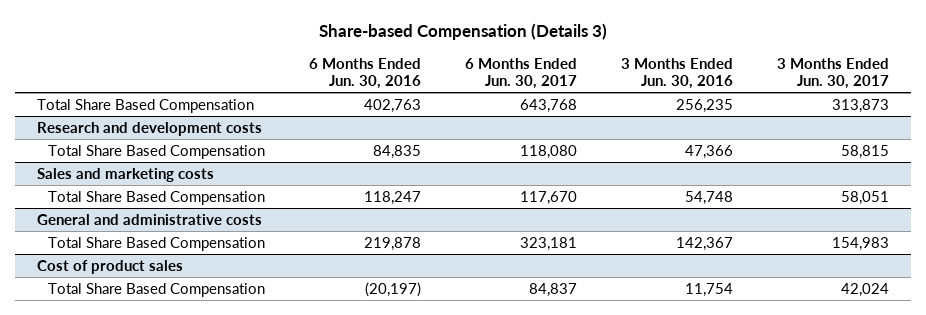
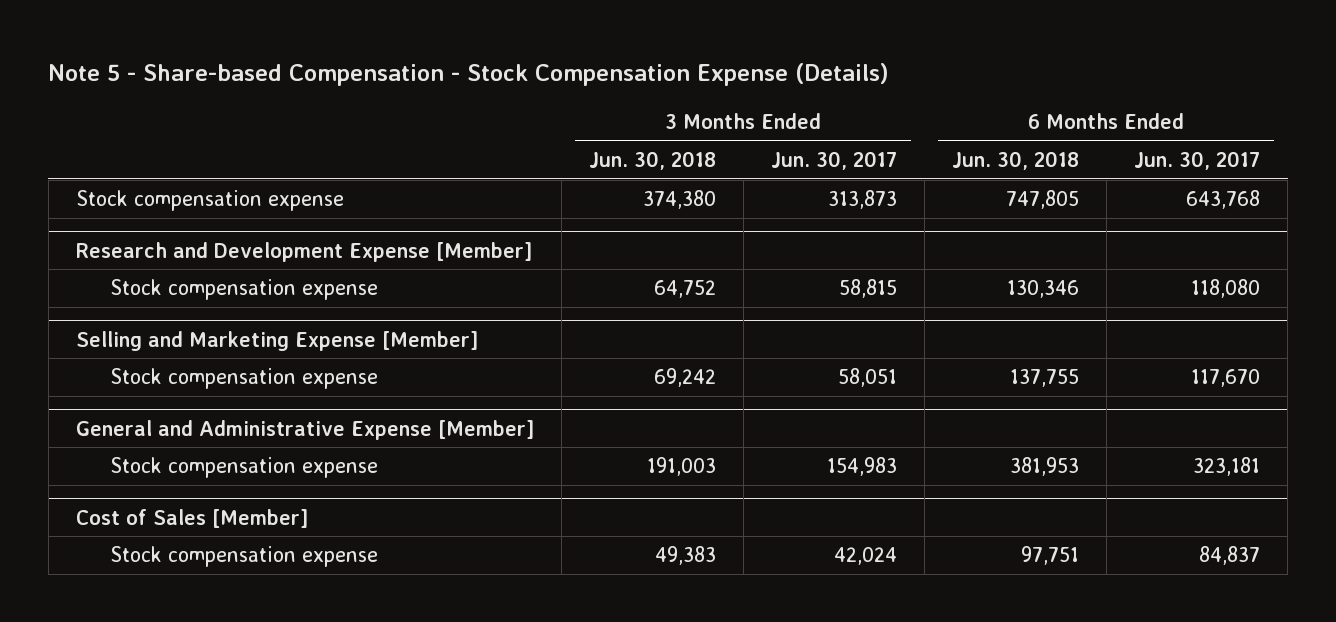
[318,23,607,41] Share-based Compensation (Details 3) -> [48,63,890,87] Note 5 - Share-based Compensation - Stock Compensation Expense (Details)
[309,57,422,90] 6 Months Ended Jun. 30, 2016 -> none
[621,57,734,90] 3 Months Ended Jun. 30, 2016 -> none
none -> [588,150,716,170] Jun. 30, 2018
none -> [952,150,1080,170] Jun. 30, 2018
[36,98,254,113] Total Share Based Compensation -> [75,190,344,212] Stock compensation expense
[36,121,262,136] Research and development costs -> [75,241,532,262] Research and Development Expense [Member]
[48,144,266,159] Total Share Based Compensation -> [109,279,378,301] Stock compensation expense
[36,167,214,182] Sales and marketing costs -> [75,330,478,351] Selling and Marketing Expense [Member]
[48,190,266,205] Total Share Based Compensation -> [109,368,378,390] Stock compensation expense
[36,213,262,225] General and administrative costs -> [75,419,534,440] General and Administrative Expense [Member]
[48,236,266,251] Total Share Based Compensation -> [109,457,378,479] Stock compensation expense
[36,259,183,274] Cost of product sales -> [75,508,308,528] Cost of Sales [Member]
[48,282,266,297] Total Share Based Compensation -> [109,546,378,568] Stock compensation expense

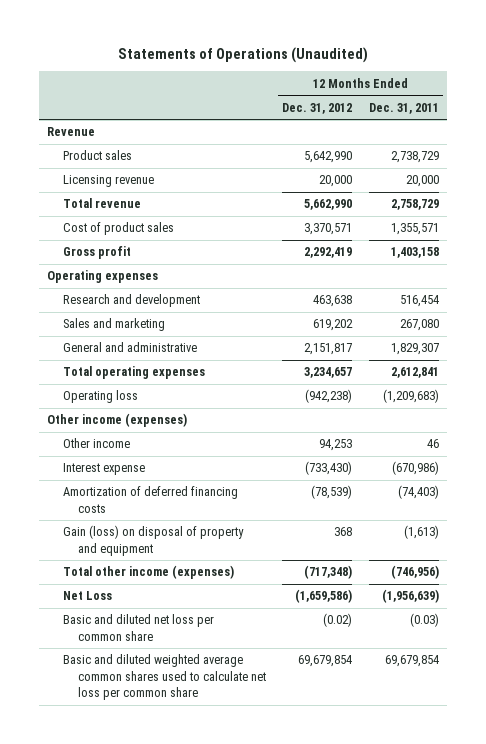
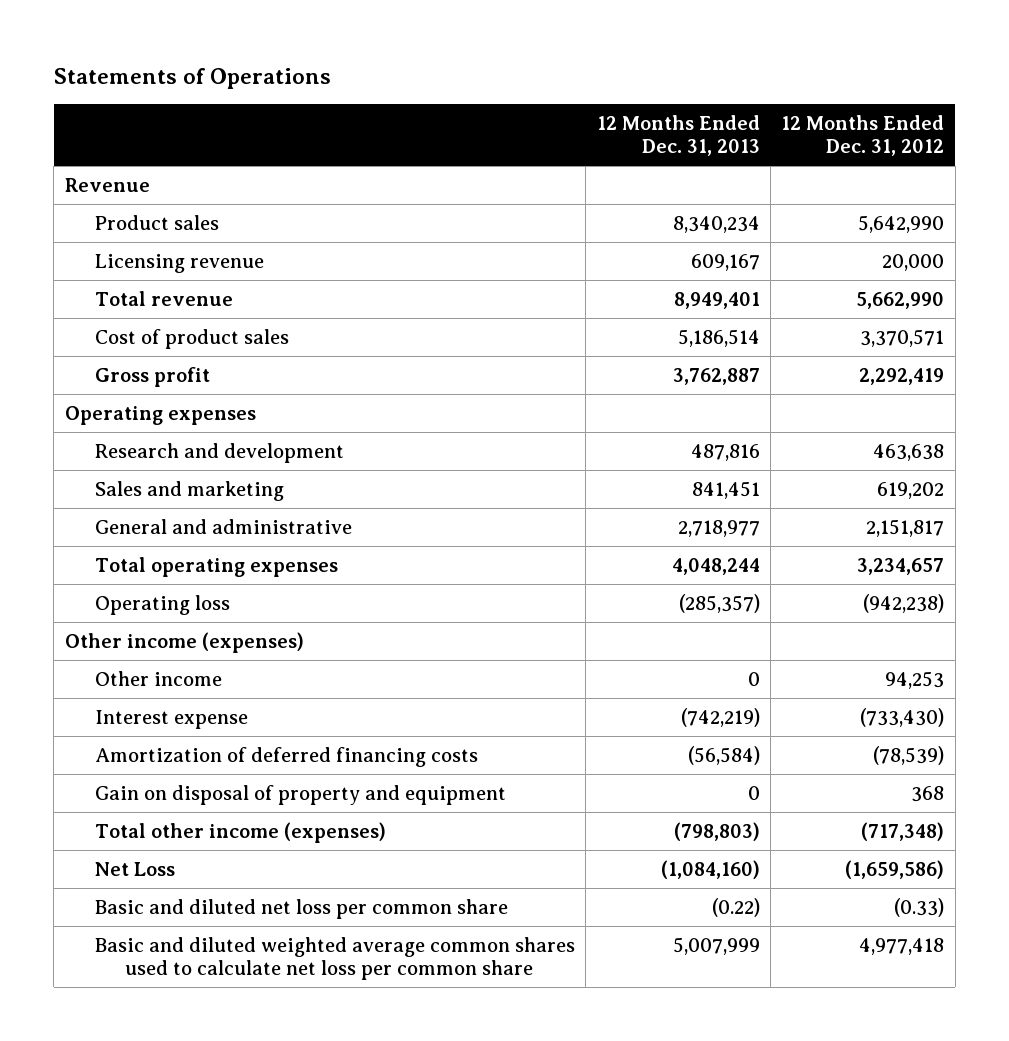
[118,46,369,63] Statements of Operations (Unaudited) -> [53,68,331,90] Statements of Operations
[368,102,439,114] Dec. 31, 2011 -> none
none -> [596,114,760,157] 12 Months Ended Dec. 31, 2013
[62,525,244,556] Gain (loss) on disposal of property and equipment -> [94,784,506,805] Gain on disposal of property and equipment
[323,613,353,628] (0.02) -> [894,897,945,917] (0.33)
[298,655,353,668] 69,679,854 -> [859,937,945,955] 4,977,418

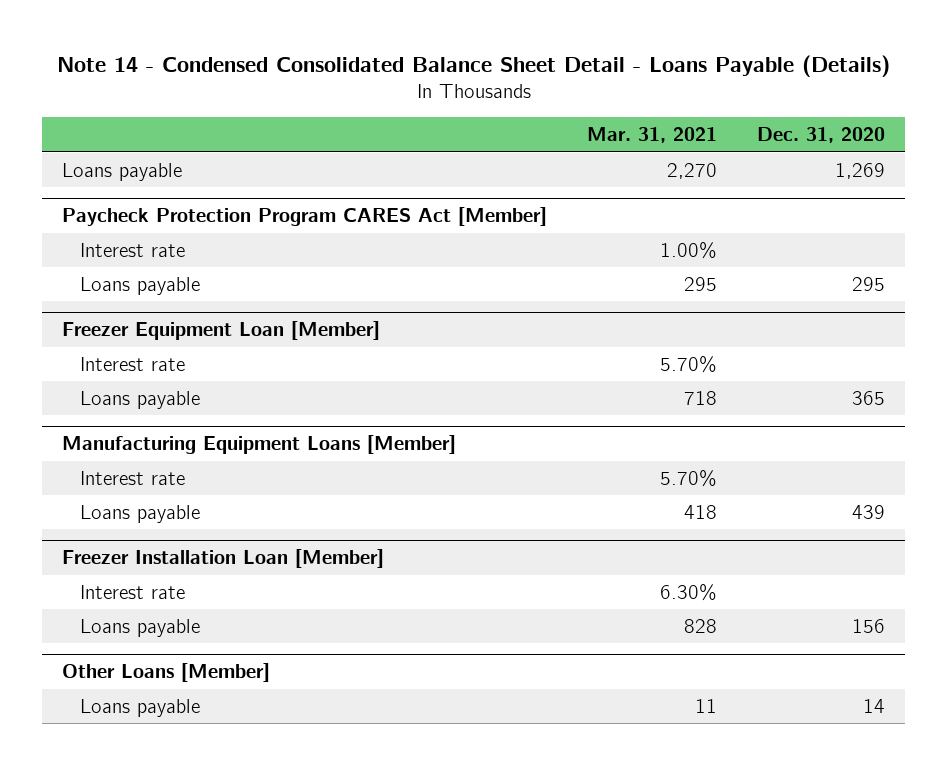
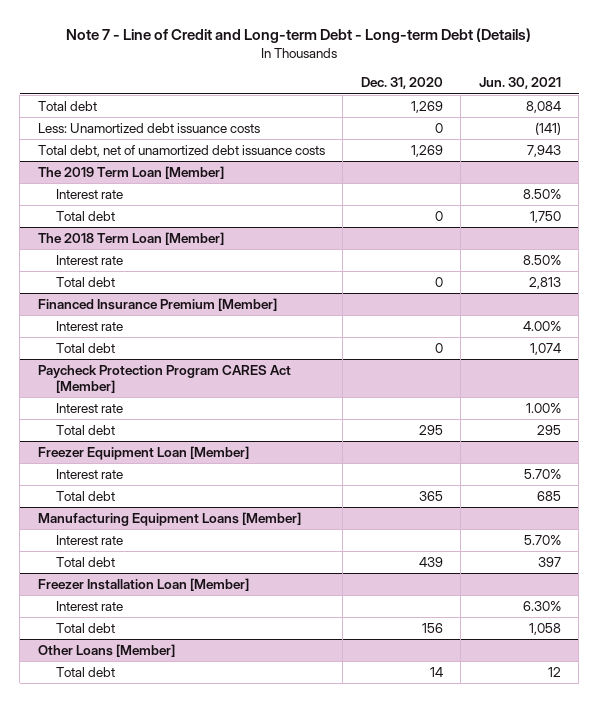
[56,55,890,78] Note 14 - Condensed Consolidated Balance Sheet Detail - Loans Payable (Details) -> [66,28,532,44] Note 7 - Line of Credit and Long-term Debt - Long-term Debt (Details)
[587,127,718,144] Mar. 31, 2021 -> none
none -> [478,77,561,90] Jun. 30, 2021
none -> [37,100,97,111] Total debt
none -> [37,122,260,133] Less: Unamortized debt issuance costs
[62,162,183,181] Loans payable -> [37,144,325,157] Total debt, net of unamortized debt issuance costs
none -> [37,165,224,179] The 2019 Term Loan [Member]
none -> [56,188,124,199] Interest rate
none -> [56,210,116,221] Total debt
none -> [37,231,224,245] The 2018 Term Loan [Member]
none -> [56,254,124,265] Interest rate
none -> [56,276,116,287] Total debt
none -> [37,297,277,311] Financed Insurance Premium [Member]
none -> [56,320,124,331] Interest rate
none -> [56,342,116,353] Total debt
[80,276,201,295] Loans payable -> [56,424,116,435] Total debt
[80,390,201,409] Loans payable -> [56,490,116,501] Total debt
[80,504,201,523] Loans payable -> [56,556,116,567] Total debt
[80,618,201,637] Loans payable -> [56,622,116,633] Total debt
[80,698,201,717] Loans payable -> none
none -> [56,666,116,677] Total debt

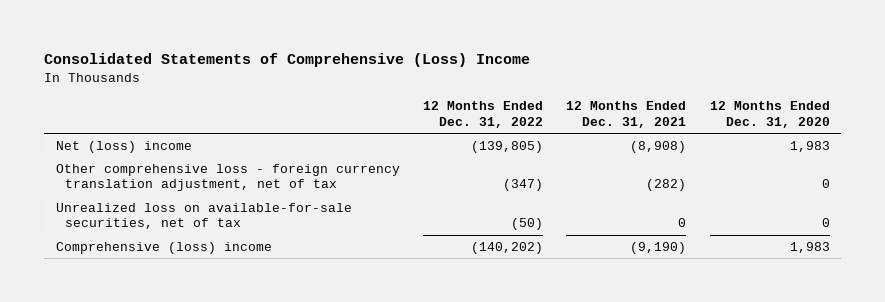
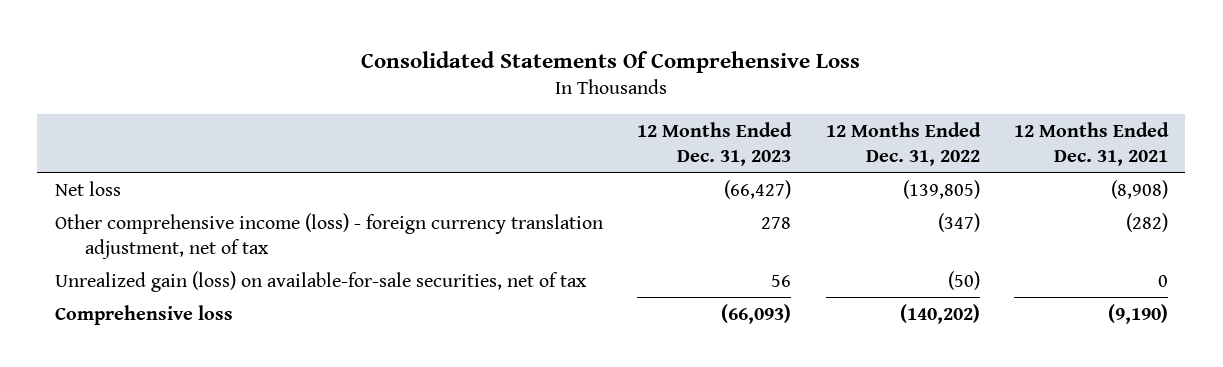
[44,53,531,68] Consolidated Statements of Comprehensive (Loss) Income -> [361,50,861,73] Consolidated Statements Of Comprehensive Loss
[709,101,830,128] 12 Months Ended Dec. 31, 2020 -> none
none -> [637,121,793,166] 12 Months Ended Dec. 31, 2023
[55,140,192,153] Net (loss) income -> [54,180,121,196] Net loss
[55,163,400,192] Other comprehensive loss - foreign currency translation adjustment, net of tax -> [54,212,603,259] Other comprehensive income (loss) - foreign currency translation adjustment, net of tax
[55,202,352,230] Unrealized loss on available-for-sale securities, net of tax -> [54,270,587,292] Unrealized gain (loss) on available-for-sale securities, net of tax
[55,241,272,254] Comprehensive (loss) income -> [54,304,233,325] Comprehensive loss

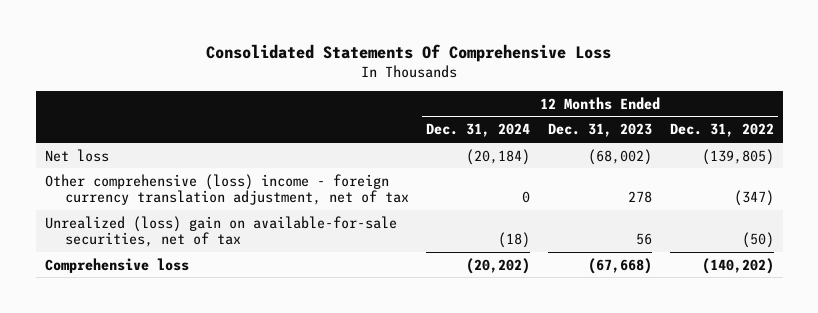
[1014,121,1170,166] 12 Months Ended Dec. 31, 2021 -> none
none -> [426,123,531,138] Dec. 31, 2024
[724,179,792,199] (66,427) -> [588,148,653,165] (68,002)
[54,212,603,259] Other comprehensive income (loss) - foreign currency translation adjustment, net of tax -> [44,173,409,206] Other comprehensive (loss) income - foreign currency translation adjustment, net of tax
[54,270,587,292] Unrealized gain (loss) on available-for-sale securities, net of tax -> [44,215,397,248] Unrealized (loss) gain on available-for-sale securities, net of tax
[721,303,792,324] (66,093) -> [588,257,653,274] (67,668)

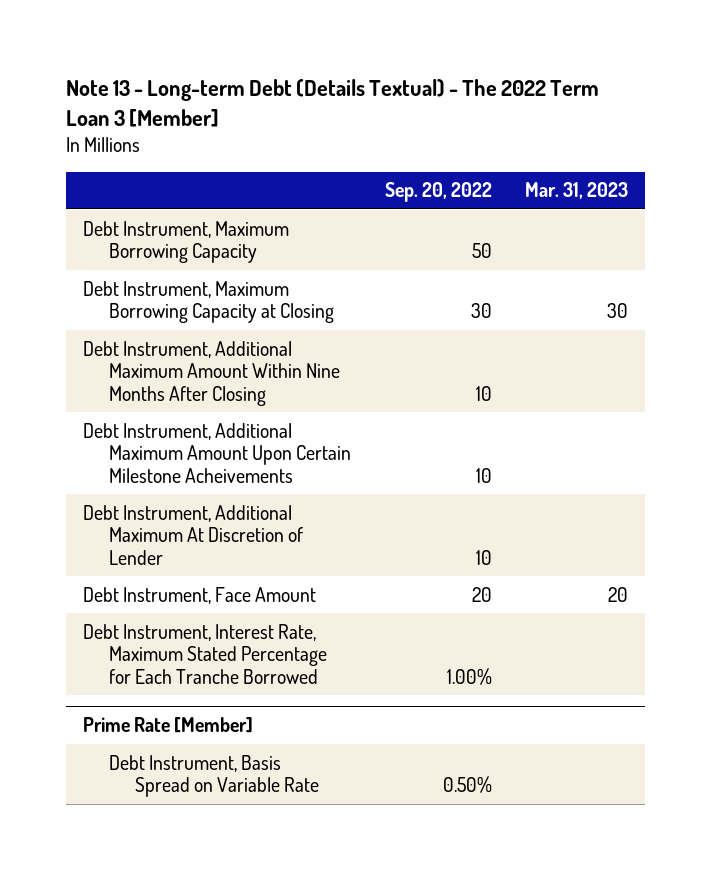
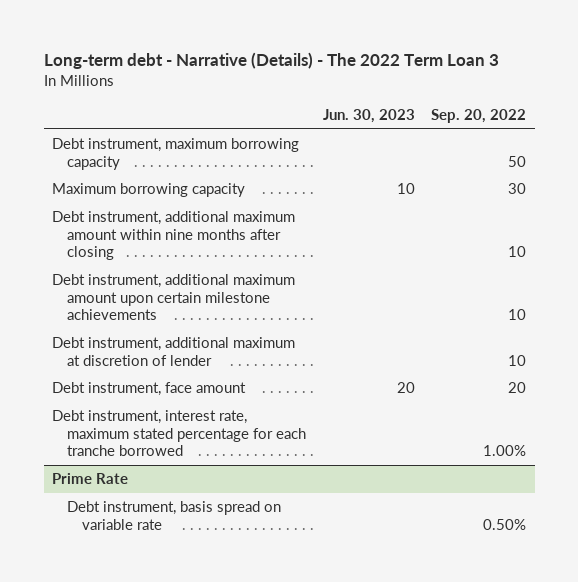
[66,79,600,128] Note 13 - Long-term Debt (Details Textual) - The 2022 Term Loan 3 [Member] -> [43,52,499,70] Long-term debt - Narrative (Details) - The 2022 Term Loan 3
[524,182,628,200] Mar. 31, 2023 -> none
none -> [322,108,415,123] Jun. 30, 2023
[83,220,290,264] Debt Instrument, Maximum Borrowing Capacity -> [51,138,299,170] Debt instrument, maximum borrowing capacity
[83,280,335,324] Debt Instrument, Maximum Borrowing Capacity at Closing -> [51,183,245,198] Maximum borrowing capacity
[83,340,341,406] Debt Instrument, Additional Maximum Amount Within Nine Months After Closing -> [51,211,295,261] Debt instrument, additional maximum amount within nine months after closing
[83,422,352,483] Debt Instrument, Additional Maximum Amount Upon Certain Milestone Acheivements -> [51,274,295,321] Debt instrument, additional maximum amount upon certain milestone achievements
[83,504,304,565] Debt Instrument, Additional Maximum At Discretion of Lender -> [51,337,295,366] Debt instrument, additional maximum at discretion of lender
[83,586,317,604] Debt Instrument, Face Amount -> [51,382,246,397] Debt instrument, face amount
[83,623,328,684] Debt Instrument, Interest Rate, Maximum Stated Percentage for Each Tranche Borrowed -> [51,410,307,457] Debt instrument, interest rate, maximum stated percentage for each tranche borrowed
[83,717,254,734] Prime Rate [Member] -> [51,473,128,485] Prime Rate
[109,754,320,798] Debt Instrument, Basis Spread on Variable Rate -> [67,501,282,530] Debt instrument, basis spread on variable rate

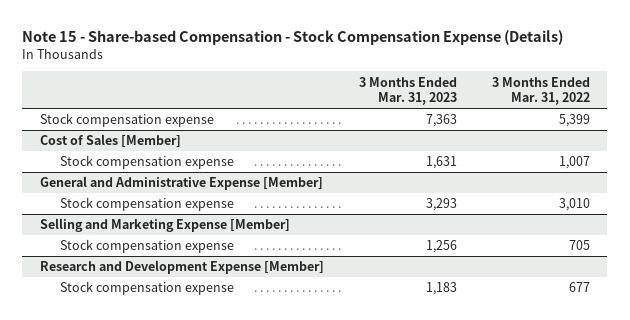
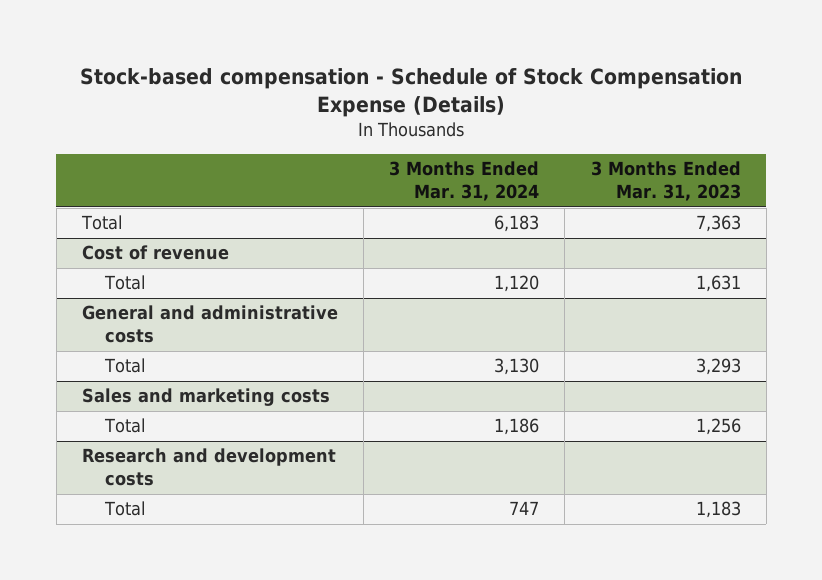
[22,29,564,45] Note 15 - Share-based Compensation - Stock Compensation Expense (Details) -> [80,67,743,117] Stock-based compensation - Schedule of Stock Compensation Expense (Details)
[491,76,590,106] 3 Months Ended Mar. 31, 2022 -> none
none -> [389,161,540,202] 3 Months Ended Mar. 31, 2024
[39,113,214,128] Stock compensation expense -> [80,215,123,231] Total
[39,134,181,148] Cost of Sales [Member] -> [81,245,229,261] Cost of revenue
[59,155,234,170] Stock compensation expense -> [104,275,147,291] Total
[39,176,323,191] General and Administrative Expense [Member] -> [81,305,338,344] General and administrative costs
[59,197,234,212] Stock compensation expense -> [104,358,147,374] Total
[39,218,290,233] Selling and Marketing Expense [Member] -> [81,388,330,407] Sales and marketing costs
[59,239,234,254] Stock compensation expense -> [104,418,147,434] Total
[39,260,324,275] Research and Development Expense [Member] -> [81,448,336,487] Research and development costs
[59,281,234,296] Stock compensation expense -> [104,501,147,517] Total

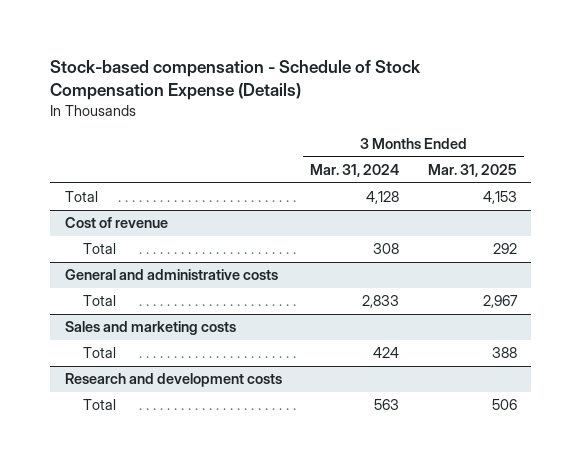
[590,161,741,202] 3 Months Ended Mar. 31, 2023 -> none
none -> [427,163,517,177] Mar. 31, 2025
[494,215,540,233] 6,183 -> [366,191,400,205] 4,128
[494,275,540,293] 1,120 -> [373,243,400,255] 308
[494,358,540,376] 3,130 -> [362,295,400,309] 2,833
[494,418,540,436] 1,186 -> [373,347,400,359] 424
[509,501,540,516] 747 -> [374,399,400,411] 563

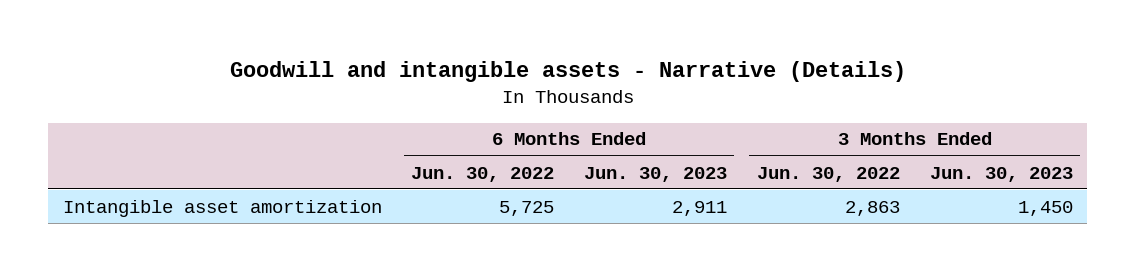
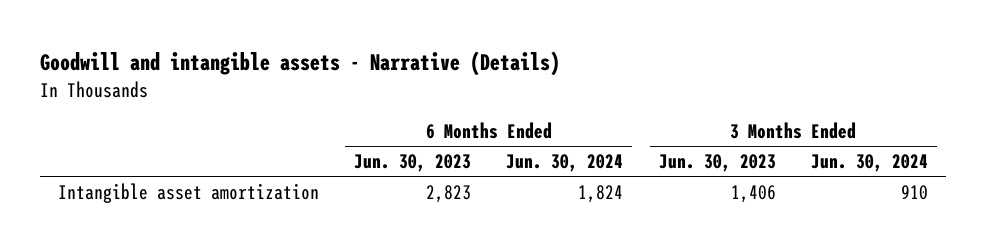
[411,166,555,182] Jun. 30, 2022 -> none
[756,166,900,182] Jun. 30, 2022 -> none
none -> [506,154,624,173] Jun. 30, 2024
none -> [811,154,929,173] Jun. 30, 2024
[672,200,728,216] 2,911 -> [425,184,471,203] 2,823
[1017,200,1073,216] 1,450 -> [730,184,776,203] 1,406

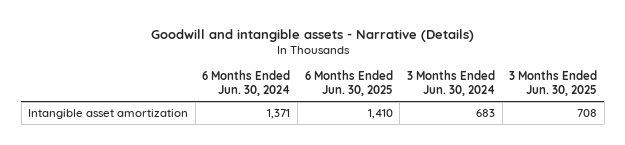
[353,154,471,173] Jun. 30, 2023 -> none
[658,154,776,173] Jun. 30, 2023 -> none
none -> [304,70,393,97] 6 Months Ended Jun. 30, 2025
none -> [509,70,598,97] 3 Months Ended Jun. 30, 2025
[578,184,624,203] 1,824 -> [267,108,291,119] 1,371
[901,184,929,200] 910 -> [475,108,495,117] 683

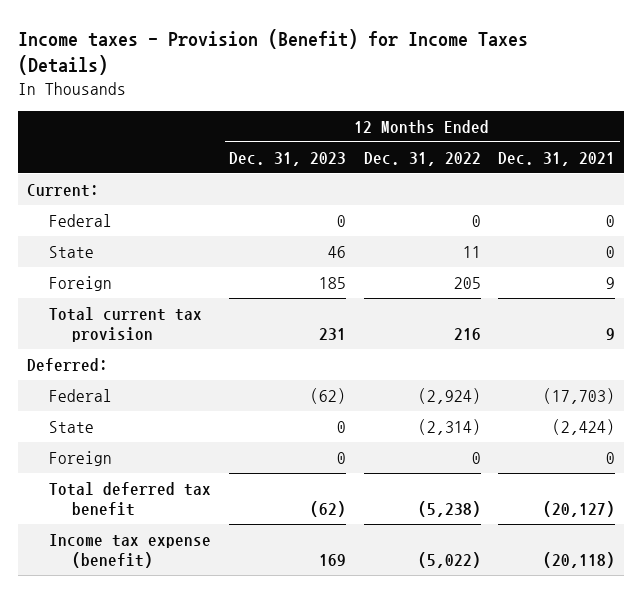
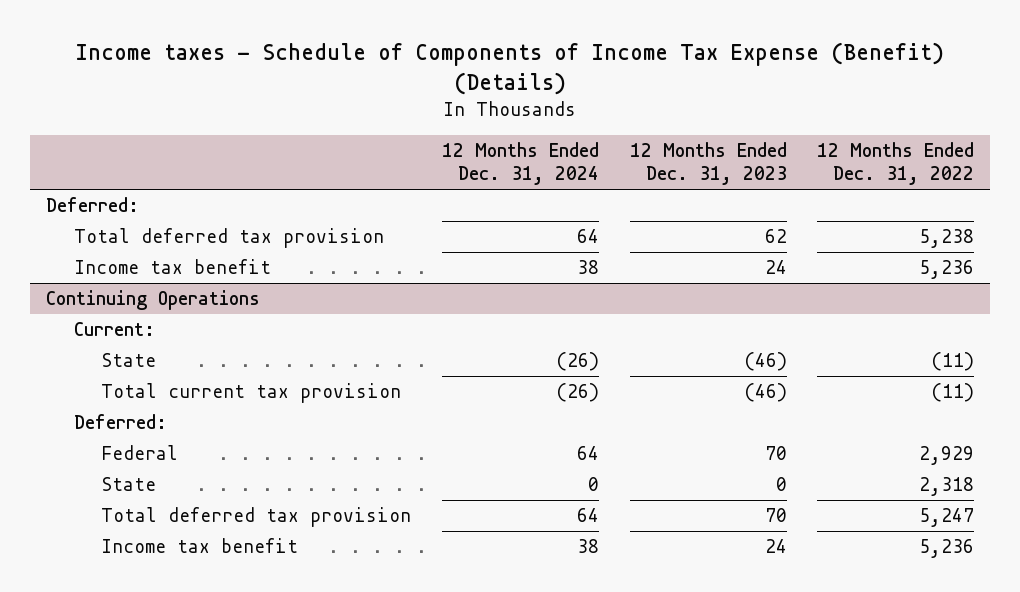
[18,28,529,75] Income taxes - Provision (Benefit) for Income Taxes (Details) -> [75,42,945,95] Income taxes - Schedule of Components of Income Tax Expense (Benefit) (Details)
[498,151,616,166] Dec. 31, 2021 -> none
none -> [442,141,600,186] 12 Months Ended Dec. 31, 2024
none -> [45,197,139,213] Deferred:
none -> [73,228,384,249] Total deferred tax provision
none -> [73,259,271,275] Income tax benefit
none -> [45,290,260,311] Continuing Operations
[49,213,113,227] Federal -> none
[49,275,113,291] Foreign -> none
[328,245,347,258] 46 -> [743,352,787,372] (46)
[462,245,481,258] 11 -> [931,352,975,372] (11)
[319,328,347,341] 231 -> [743,383,787,403] (46)
[453,328,481,341] 216 -> [931,383,975,403] (11)
[49,450,113,466] Foreign -> none
[310,387,347,404] (62) -> [764,446,787,461] 70
[417,387,481,404] (2,924) -> [919,446,975,466] 2,929
[417,418,481,435] (2,314) -> [919,477,975,497] 2,318
[49,481,212,517] Total deferred tax benefit -> [101,507,412,528] Total deferred tax provision
[310,501,347,518] (62) -> [764,508,787,523] 70
[417,501,481,518] (5,238) -> [919,508,975,528] 5,247
[49,533,212,569] Income tax expense (benefit) -> [101,538,299,554] Income tax benefit
[319,554,347,567] 169 -> [764,539,787,554] 24
[417,552,481,569] (5,022) -> [919,539,975,559] 5,236

